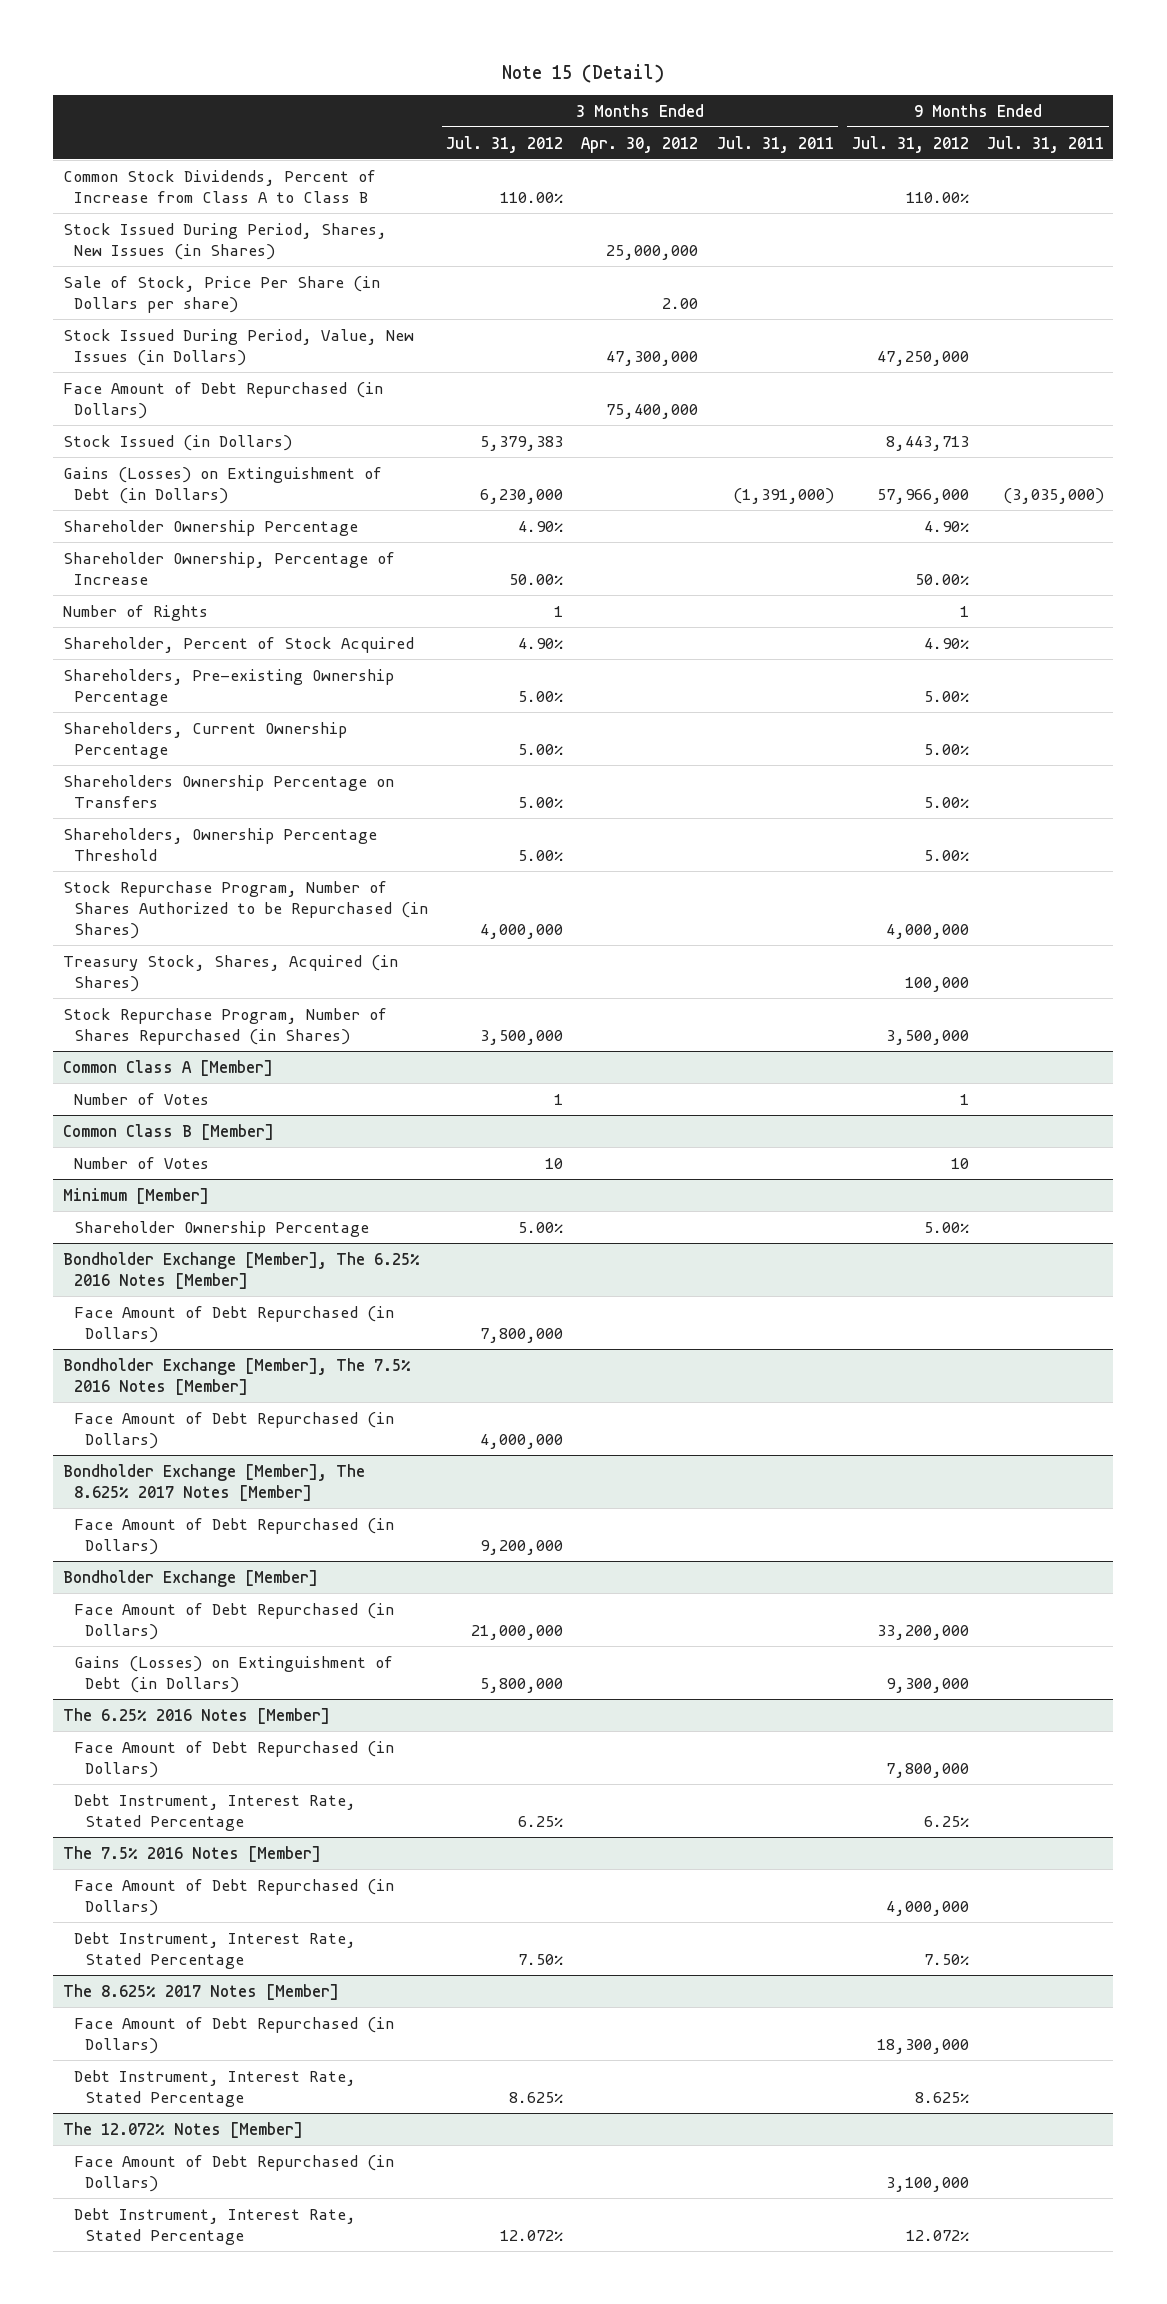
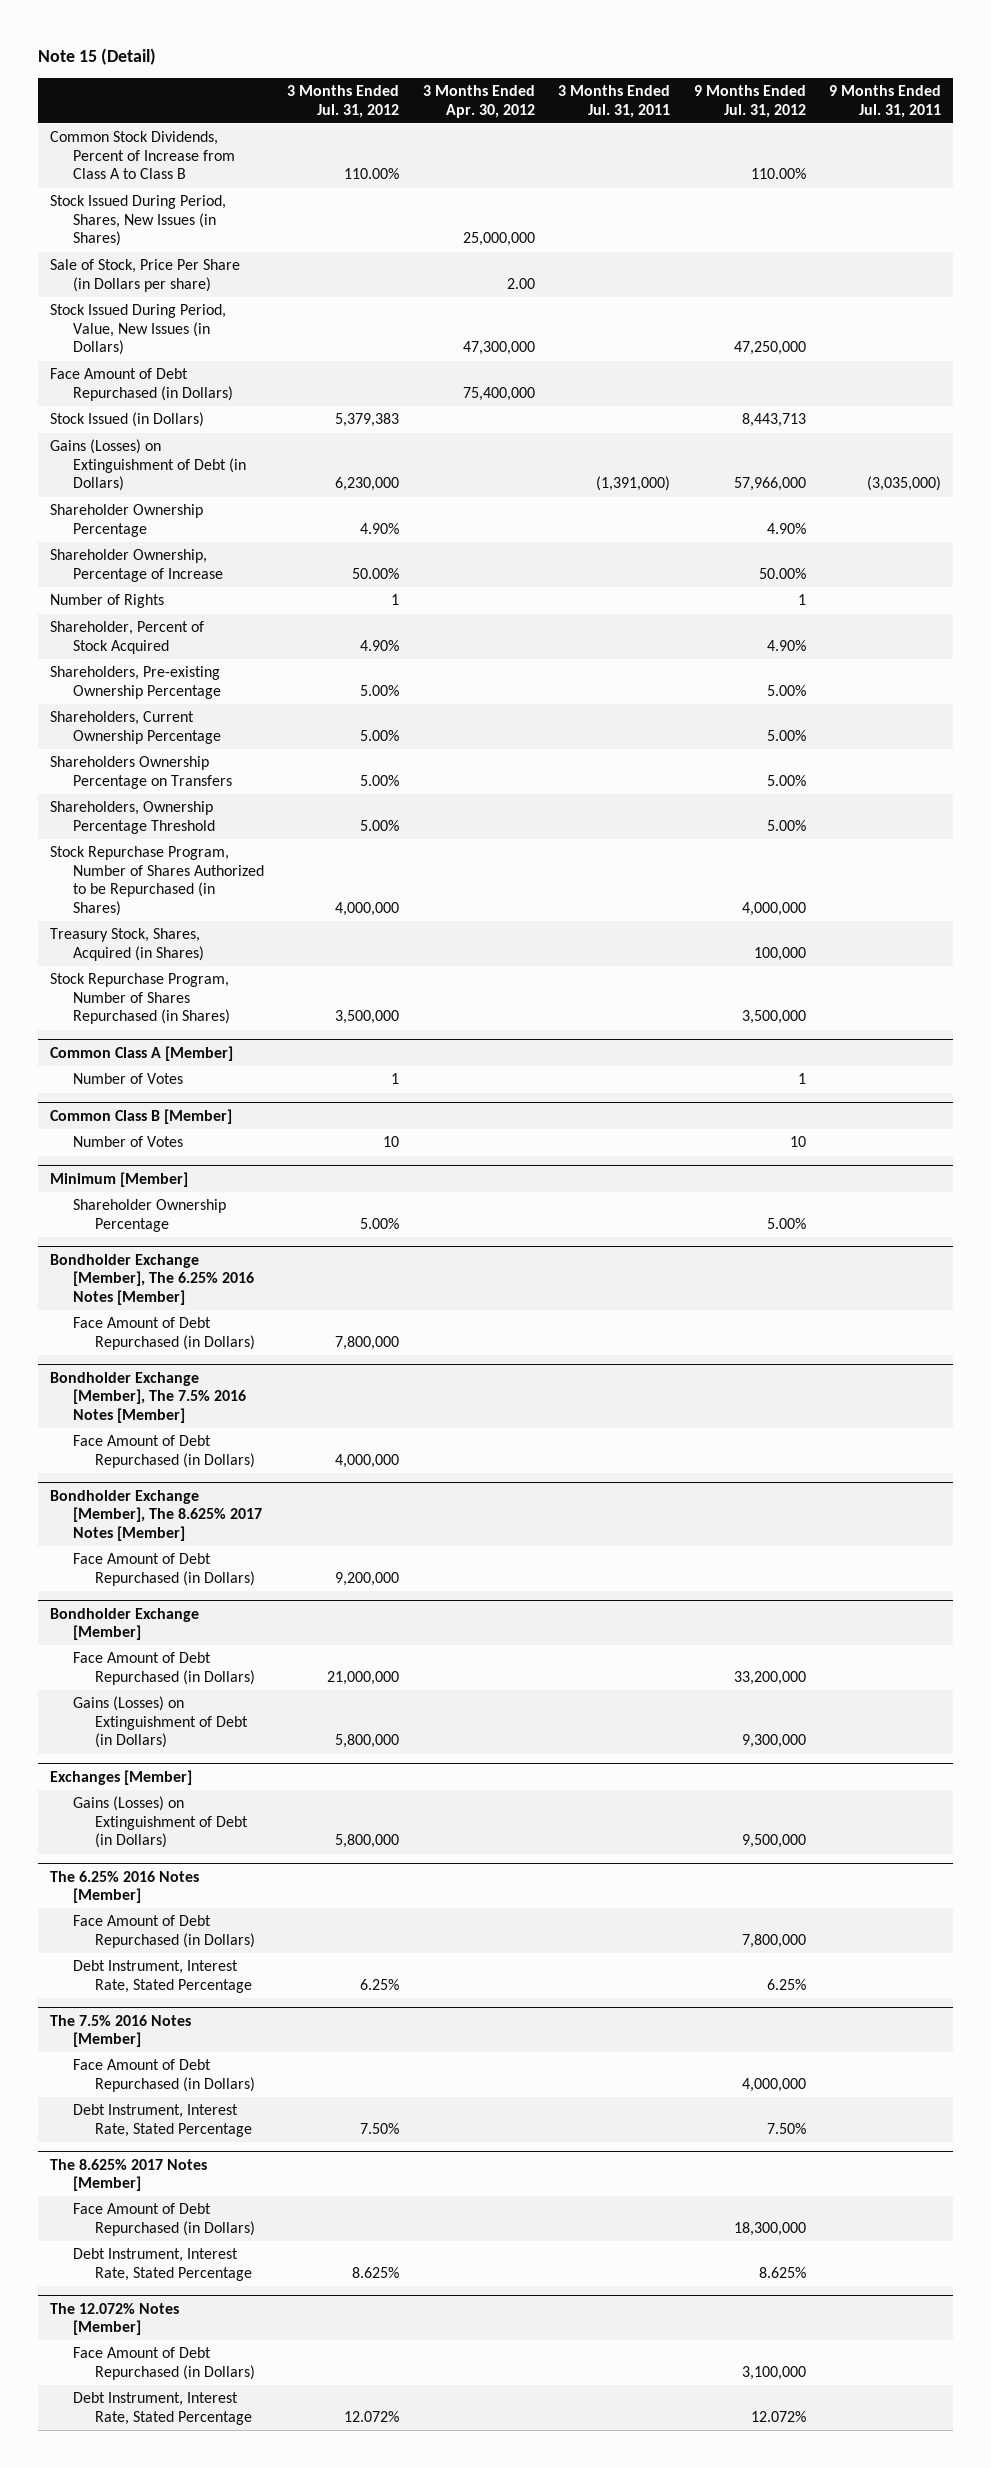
none -> [50,1769,193,1785] Exchanges [Member]
none -> [72,1796,249,1849] Gains (Losses) on Extinguishment of Debt (in Dollars)

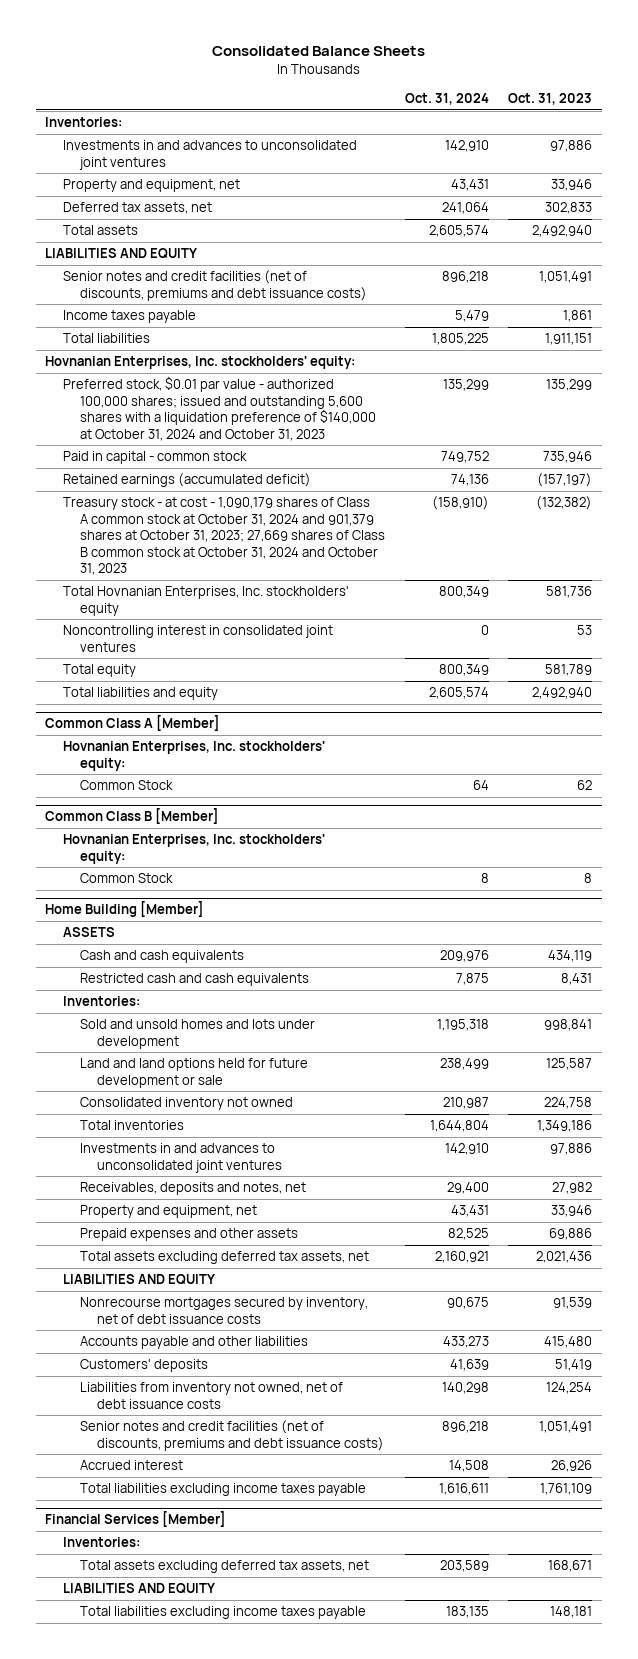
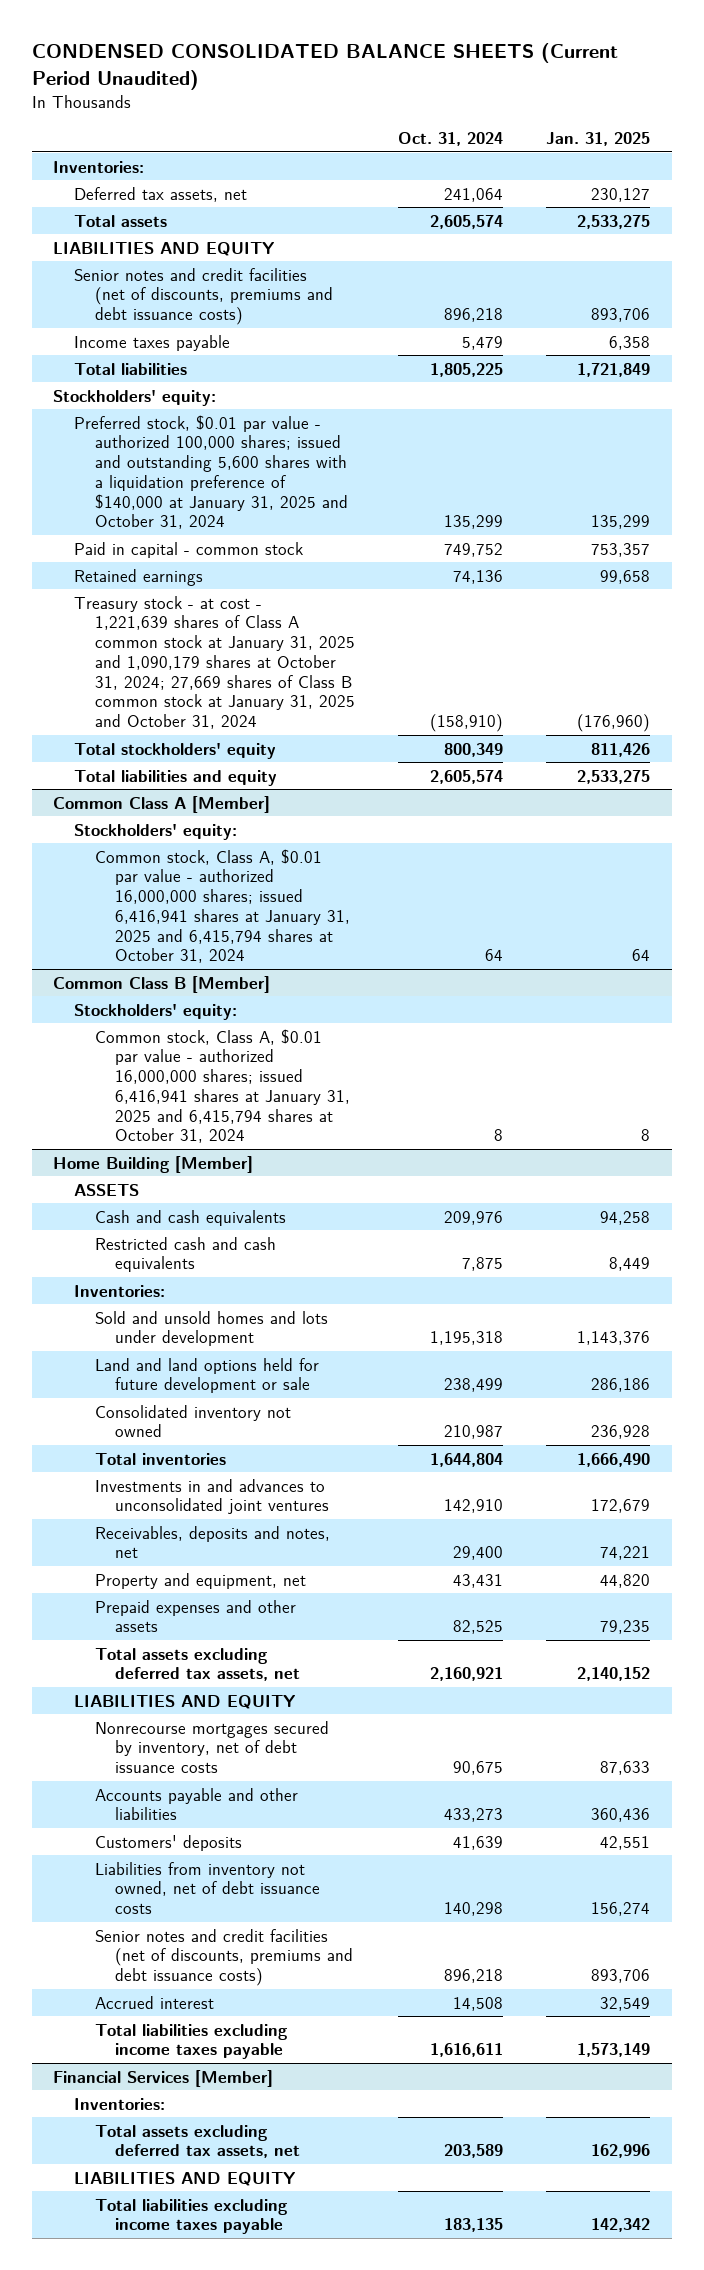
[211,46,425,57] Consolidated Balance Sheets -> [31,43,618,90] CONDENSED CONSOLIDATED BALANCE SHEETS (Current Period Unaudited)
[508,93,593,106] Oct. 31, 2023 -> none
none -> [546,132,651,147] Jan. 31, 2025
[62,140,357,170] Investments in and advances to unconsolidated joint ventures -> none
[62,179,240,193] Property and equipment, net -> none
[45,356,356,370] Hovnanian Enterprises, Inc. stockholders' equity: -> [53,389,217,406] Stockholders' equity:
[62,376,376,441] Preferred stock, $0.01 par value - authorized 100,000 shares; issued and outstanding 5,600 shares with a liquidation preference of $140,000 at October 31, 2024 and October 31, 2023 -> [74,414,348,530] Preferred stock, $0.01 par value - authorized 100,000 shares; issued and outstanding 5,600 shares with a liquidation preference of $140,000 at January 31, 2025 and October 31, 2024
[62,586,349,616] Total Hovnanian Enterprises, Inc. stockholders' equity -> none
[62,625,333,652] Noncontrolling interest in consolidated joint ventures -> none
[62,473,311,488] Retained earnings (accumulated deficit) -> [74,568,204,586] Retained earnings
[62,497,385,576] Treasury stock - at cost - 1,090,179 shares of Class A common stock at October 31, 2024 and 901,379 shares at October 31, 2023; 27,669 shares of Class B common stock at October 31, 2024 and October 31, 2023 -> [74,595,355,730] Treasury stock - at cost - 1,221,639 shares of Class A common stock at January 31, 2025 and 1,090,179 shares at October 31, 2024; 27,669 shares of Class B common stock at January 31, 2025 and October 31, 2024
[62,664,136,678] Total equity -> [74,742,277,759] Total stockholders' equity
[62,741,325,771] Hovnanian Enterprises, Inc. stockholders' equity: -> [74,823,238,840] Stockholders' equity:
[79,780,173,791] Common Stock -> [94,848,351,964] Common stock, Class A, $0.01 par value - authorized 16,000,000 shares; issued 6,416,941 shares at January 31, 2025 and 6,415,794 shares at October 31, 2024
[62,834,325,864] Hovnanian Enterprises, Inc. stockholders' equity: -> [74,1003,238,1020] Stockholders' equity:
[79,873,173,884] Common Stock -> [94,1028,351,1144] Common stock, Class A, $0.01 par value - authorized 16,000,000 shares; issued 6,416,941 shares at January 31, 2025 and 6,415,794 shares at October 31, 2024

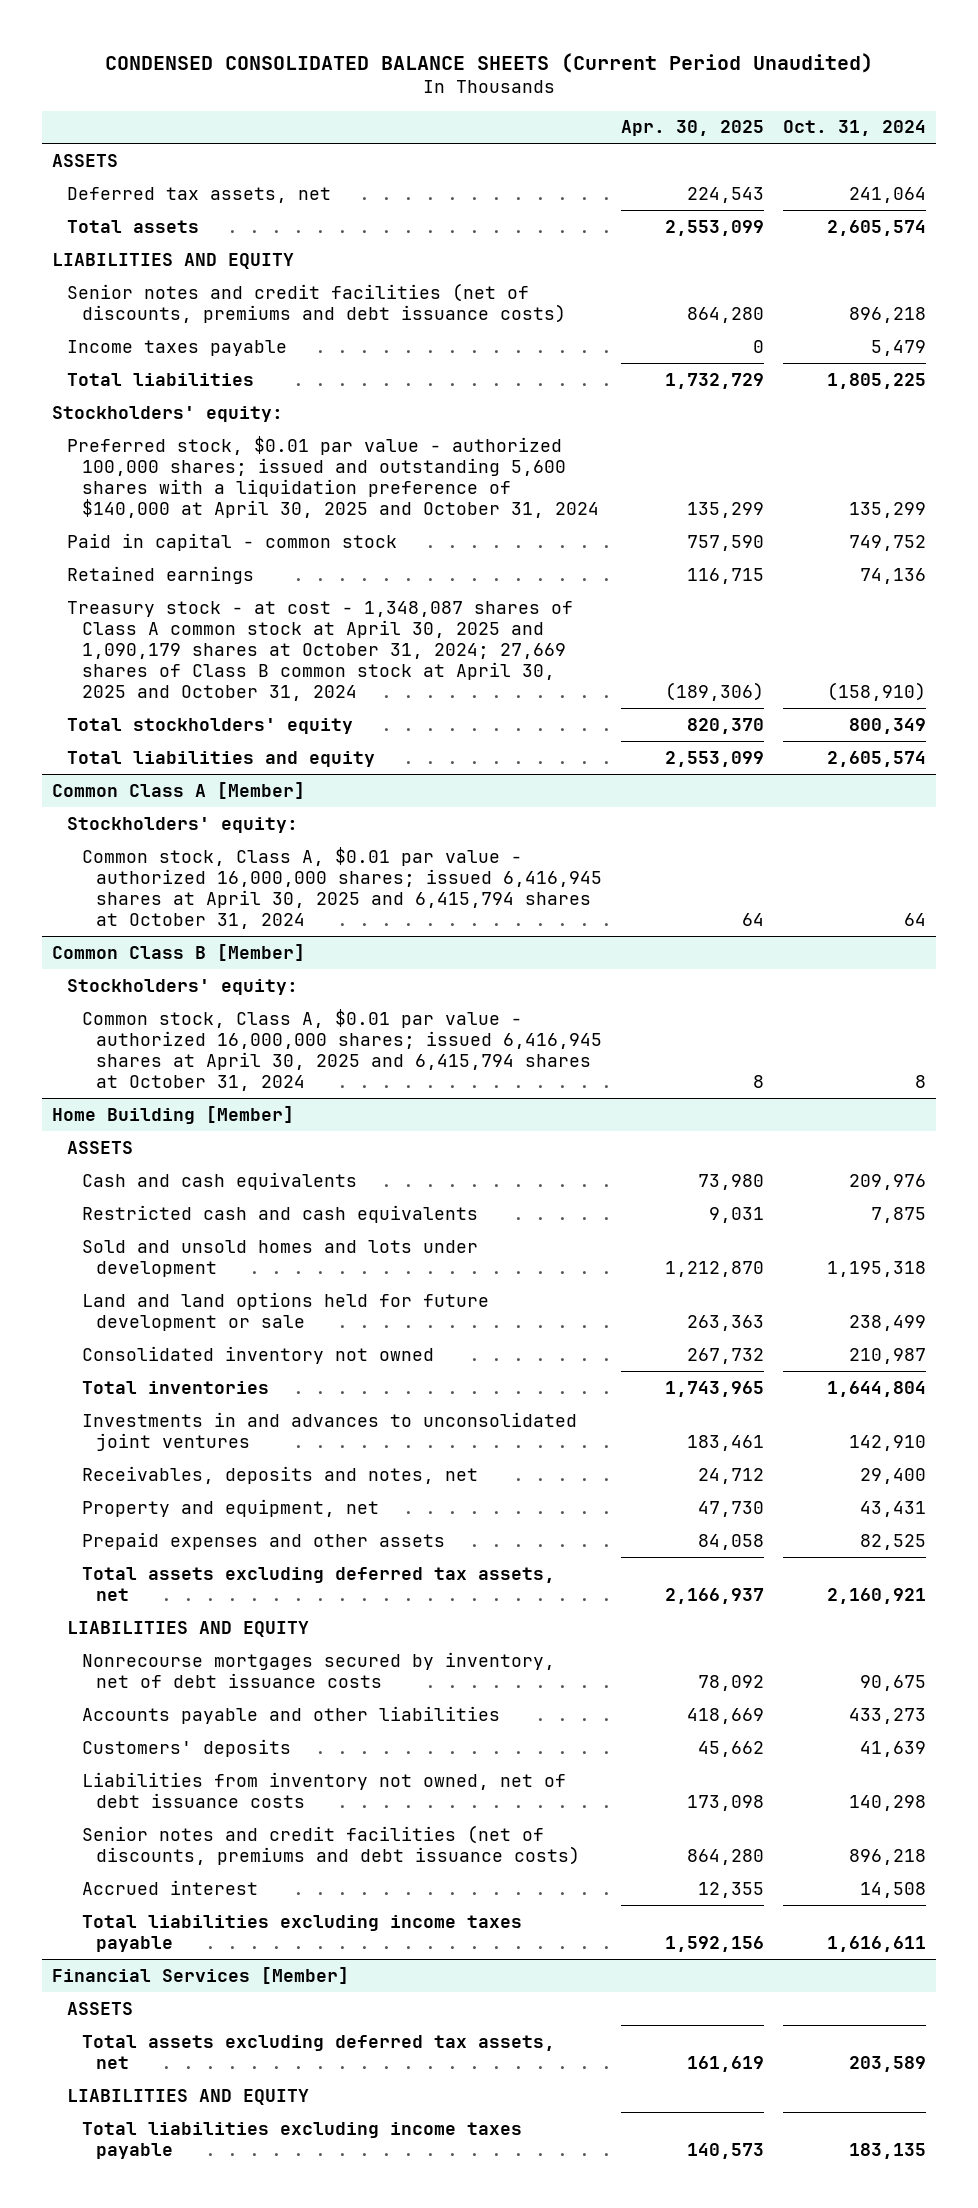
[546,132,651,147] Jan. 31, 2025 -> none
none -> [621,120,765,137] Apr. 30, 2025
[53,160,145,173] Inventories: -> none
none -> [51,153,118,167] ASSETS
[74,414,348,530] Preferred stock, $0.01 par value - authorized 100,000 shares; issued and outstanding 5,600 shares with a liquidation preference of $140,000 at January 31, 2025 and October 31, 2024 -> [66,435,599,518] Preferred stock, $0.01 par value - authorized 100,000 shares; issued and outstanding 5,600 shares with a liquidation preference of $140,000 at April 30, 2025 and October 31, 2024
[74,595,355,730] Treasury stock - at cost - 1,221,639 shares of Class A common stock at January 31, 2025 and 1,090,179 shares at October 31, 2024; 27,669 shares of Class B common stock at January 31, 2025 and October 31, 2024 -> [66,600,573,701] Treasury stock - at cost - 1,348,087 shares of Class A common stock at April 30, 2025 and 1,090,179 shares at October 31, 2024; 27,669 shares of Class B common stock at April 30, 2025 and October 31, 2024
[94,848,351,964] Common stock, Class A, $0.01 par value - authorized 16,000,000 shares; issued 6,416,941 shares at January 31, 2025 and 6,415,794 shares at October 31, 2024 -> [81,846,603,929] Common stock, Class A, $0.01 par value - authorized 16,000,000 shares; issued 6,416,945 shares at April 30, 2025 and 6,415,794 shares at October 31, 2024
[94,1028,351,1144] Common stock, Class A, $0.01 par value - authorized 16,000,000 shares; issued 6,416,941 shares at January 31, 2025 and 6,415,794 shares at October 31, 2024 -> [81,1008,603,1091] Common stock, Class A, $0.01 par value - authorized 16,000,000 shares; issued 6,416,945 shares at April 30, 2025 and 6,415,794 shares at October 31, 2024
[74,1284,166,1297] Inventories: -> none
[74,2097,166,2110] Inventories: -> none
none -> [66,2001,133,2015] ASSETS

